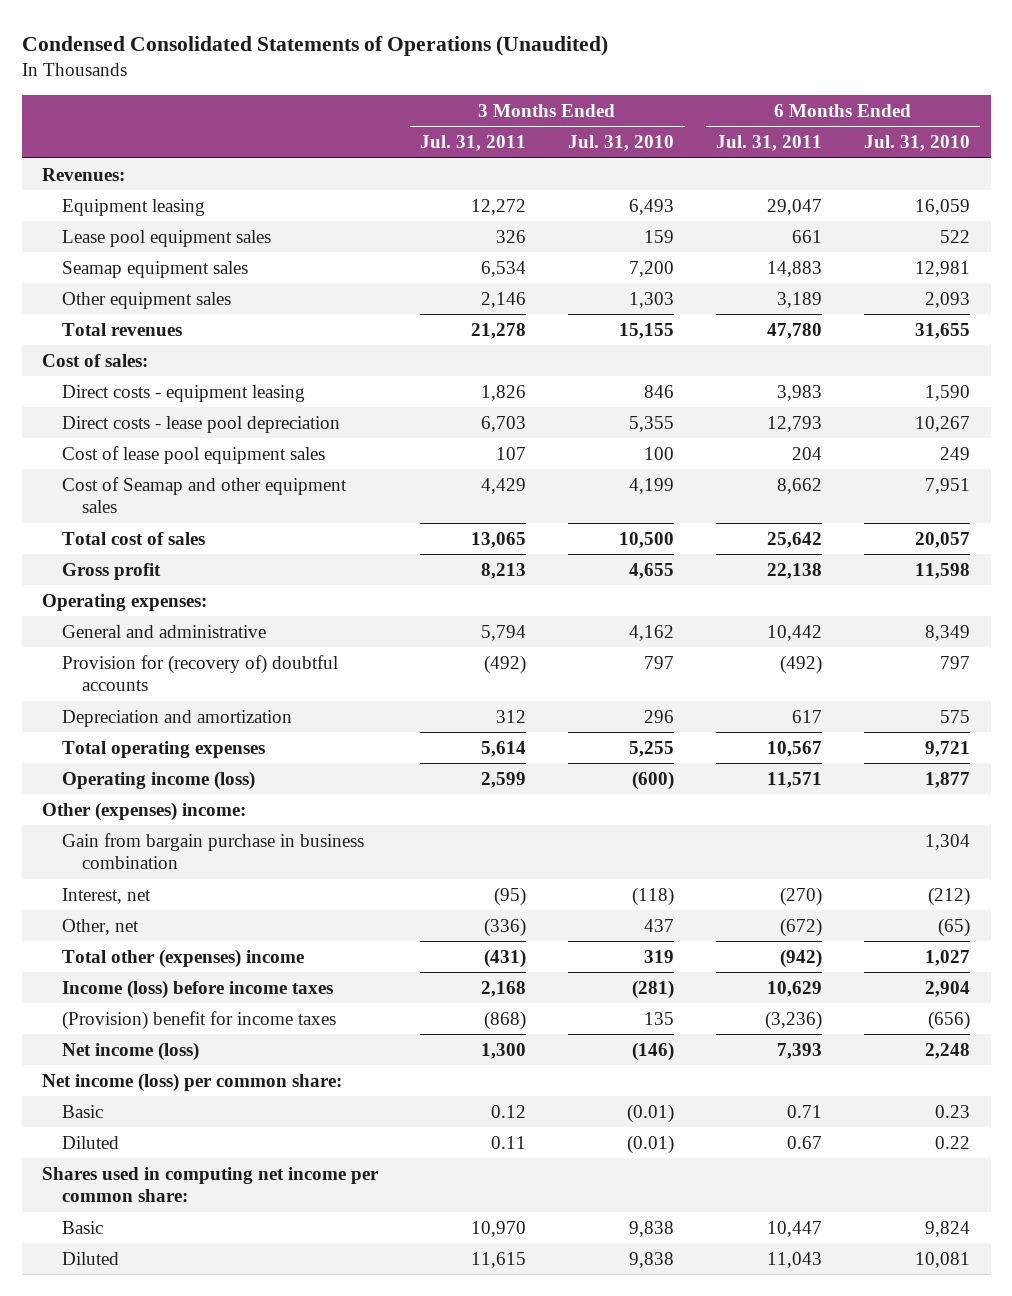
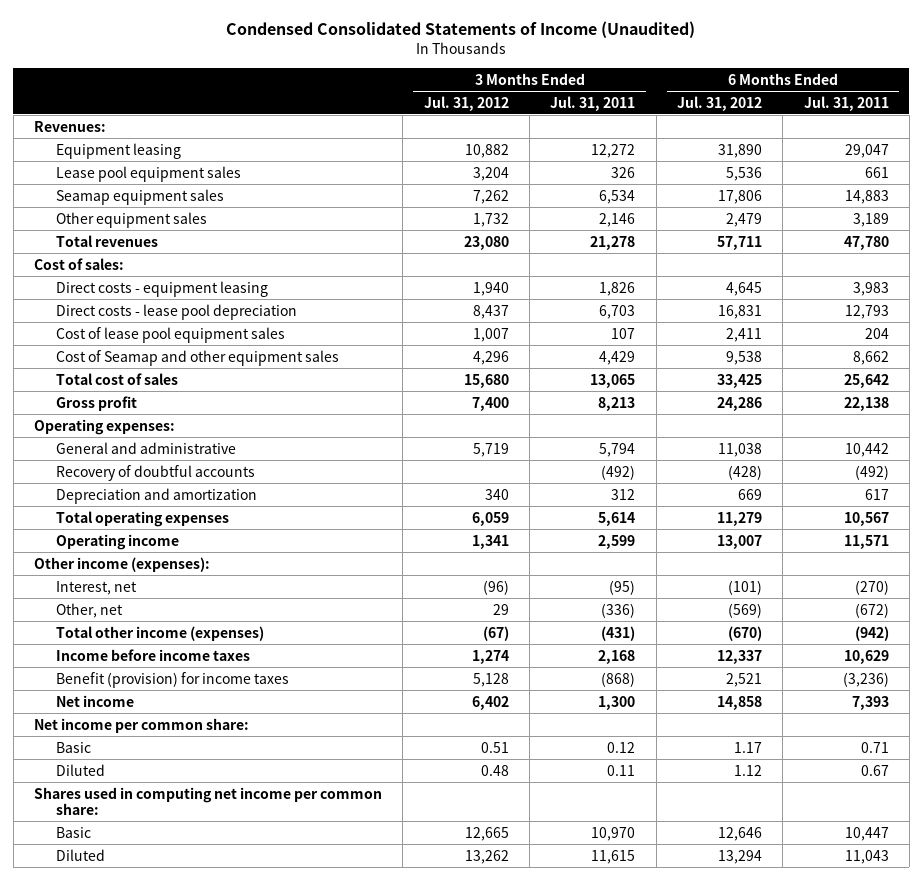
[21,35,608,56] Condensed Consolidated Statements of Operations (Unaudited) -> [226,21,696,39] Condensed Consolidated Statements of Income (Unaudited)
[568,135,675,152] Jul. 31, 2010 -> none
[863,135,970,152] Jul. 31, 2010 -> none
none -> [423,95,509,111] Jul. 31, 2012
none -> [676,95,762,111] Jul. 31, 2012
[62,654,339,692] Provision for (recovery of) doubtful accounts -> [56,464,256,481] Recovery of doubtful accounts
[62,832,365,870] Gain from bargain purchase in business combination -> none
[62,770,256,790] Operating income (loss) -> [56,533,180,550] Operating income
[42,801,247,821] Other (expenses) income: -> [34,556,211,572] Other income (expenses):
[62,948,305,968] Total other (expenses) income -> [56,625,265,641] Total other income (expenses)
[62,979,334,999] Income (loss) before income taxes -> [56,648,251,661] Income before income taxes
[62,1010,337,1030] (Provision) benefit for income taxes -> [56,671,290,688] Benefit (provision) for income taxes
[62,1041,200,1061] Net income (loss) -> [56,694,135,707] Net income
[42,1072,343,1092] Net income (loss) per common share: -> [34,717,250,733] Net income per common share:

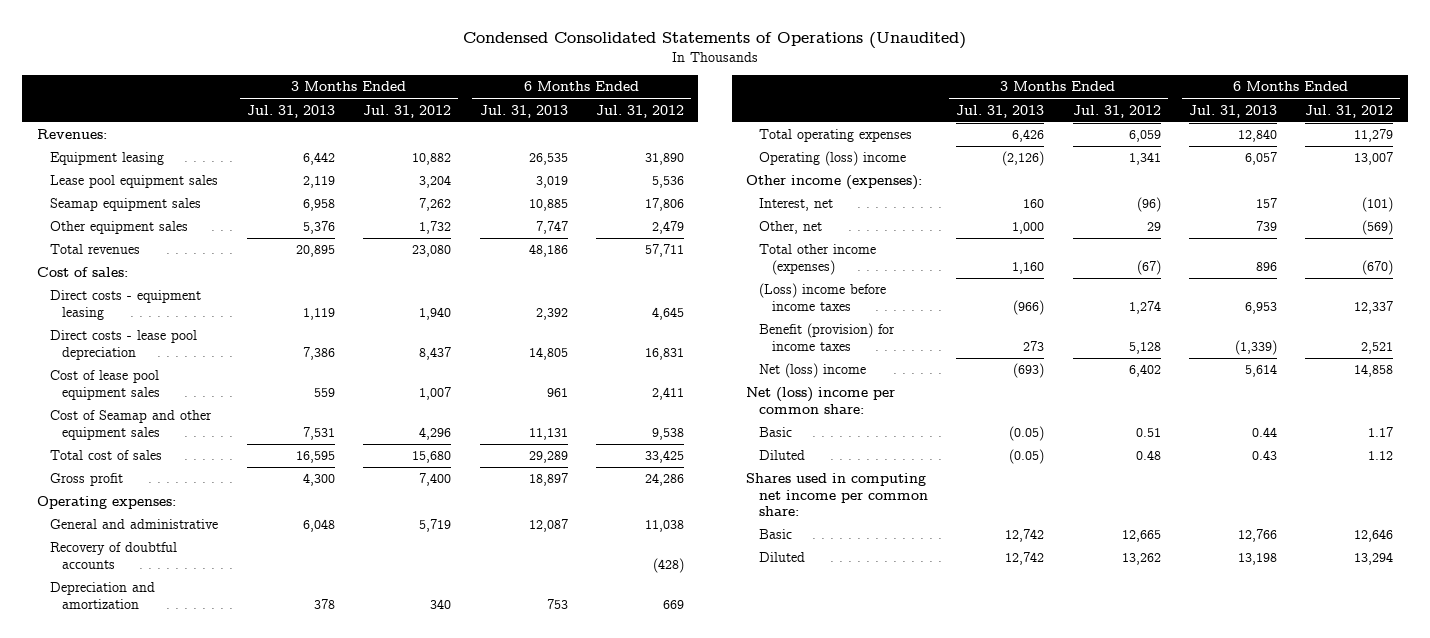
[226,21,696,39] Condensed Consolidated Statements of Income (Unaudited) -> [462,32,966,50] Condensed Consolidated Statements of Operations (Unaudited)
[550,95,636,111] Jul. 31, 2011 -> none
[803,95,889,111] Jul. 31, 2011 -> none
none -> [246,104,335,118] Jul. 31, 2013
none -> [479,104,568,118] Jul. 31, 2013
[56,533,180,550] Operating income -> [758,151,906,167] Operating (loss) income
[56,648,251,661] Income before income taxes -> [758,283,886,311] (Loss) income before income taxes
[56,694,135,707] Net income -> [758,363,866,379] Net (loss) income
[34,717,250,733] Net income per common share: -> [746,387,896,414] Net (loss) income per common share:

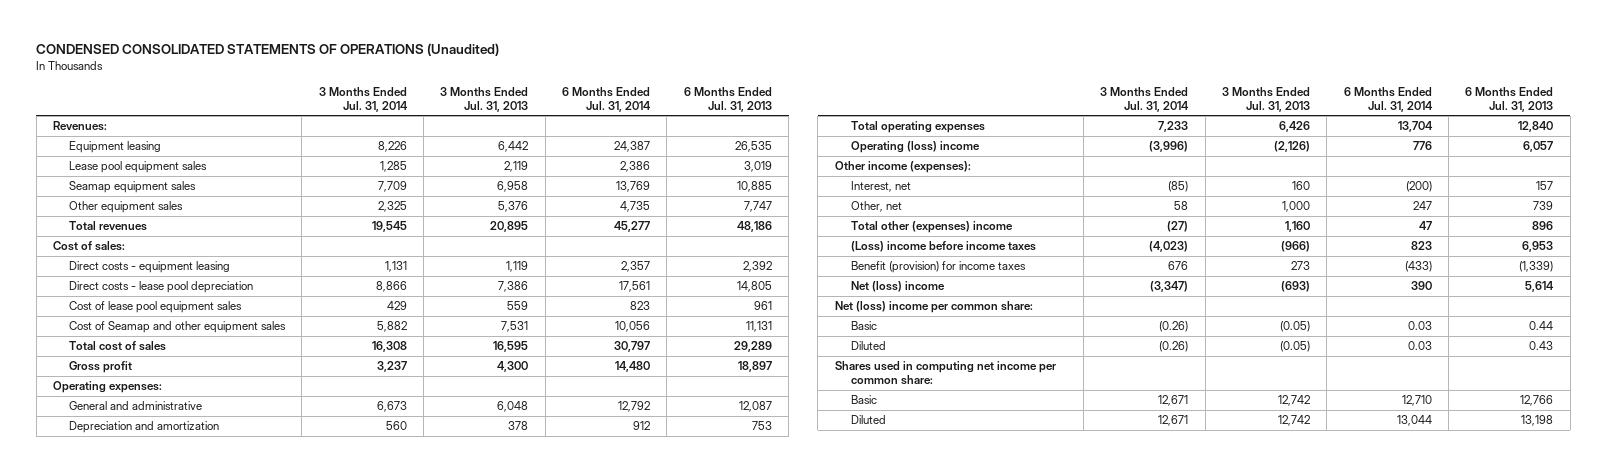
[462,32,966,50] Condensed Consolidated Statements of Operations (Unaudited) -> [36,43,500,57] CONDENSED CONSOLIDATED STATEMENTS OF OPERATIONS (Unaudited)
[363,104,452,118] Jul. 31, 2012 -> none
[595,104,684,118] Jul. 31, 2012 -> none
none -> [318,86,408,112] 3 Months Ended Jul. 31, 2014
none -> [562,86,652,112] 6 Months Ended Jul. 31, 2014
[49,542,177,569] Recovery of doubtful accounts -> none
[758,244,876,275] Total other income (expenses) -> [850,221,1013,234] Total other (expenses) income

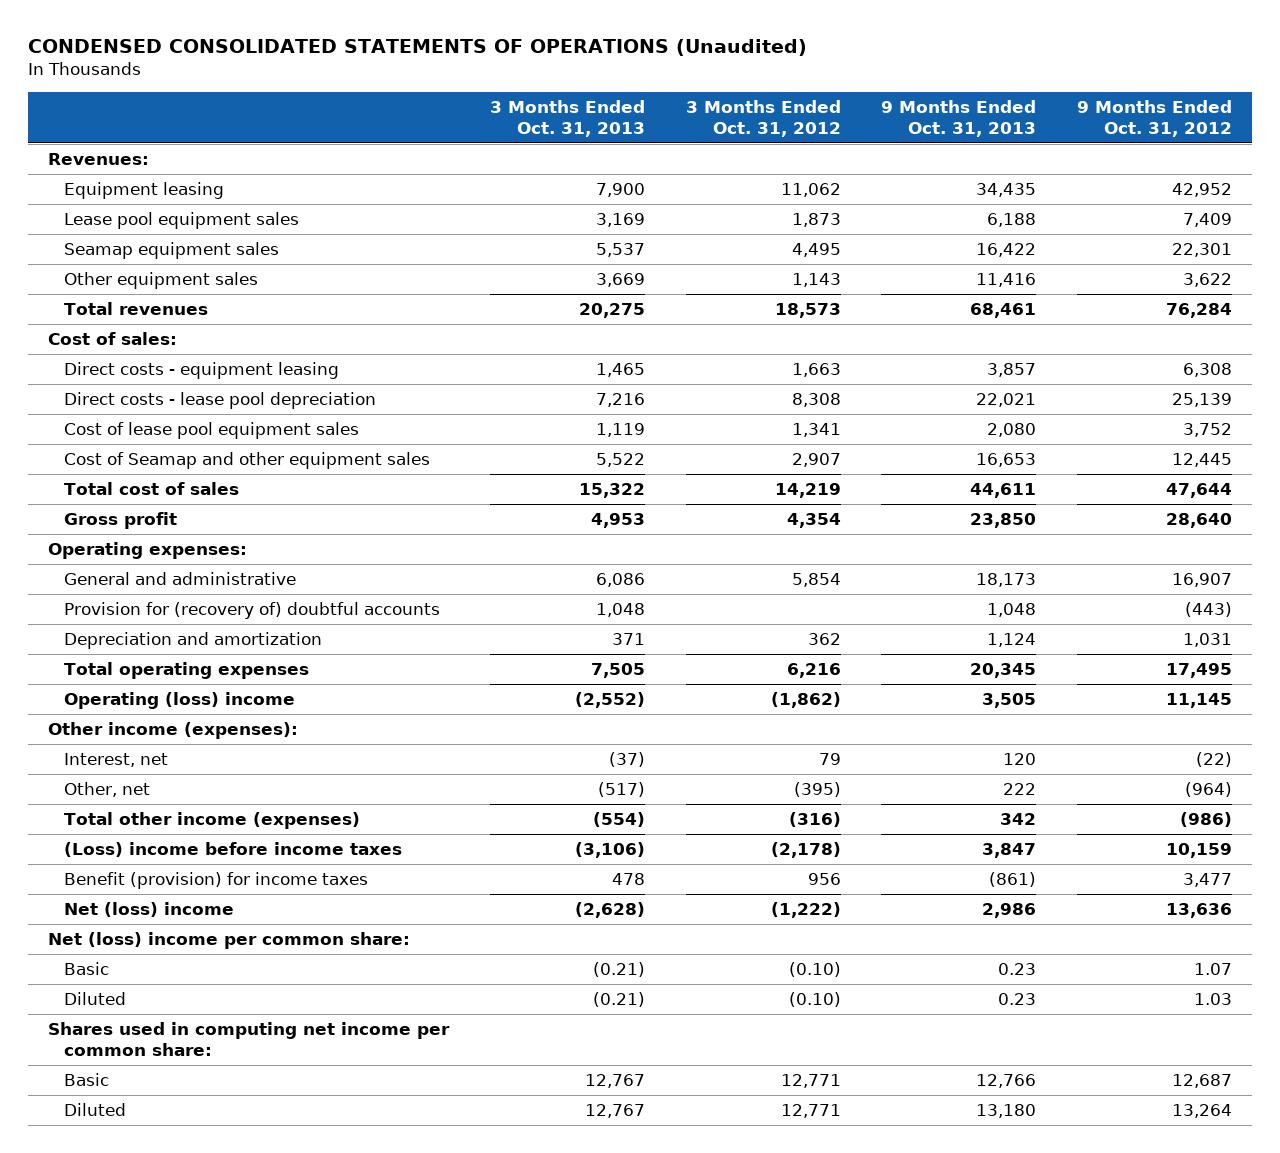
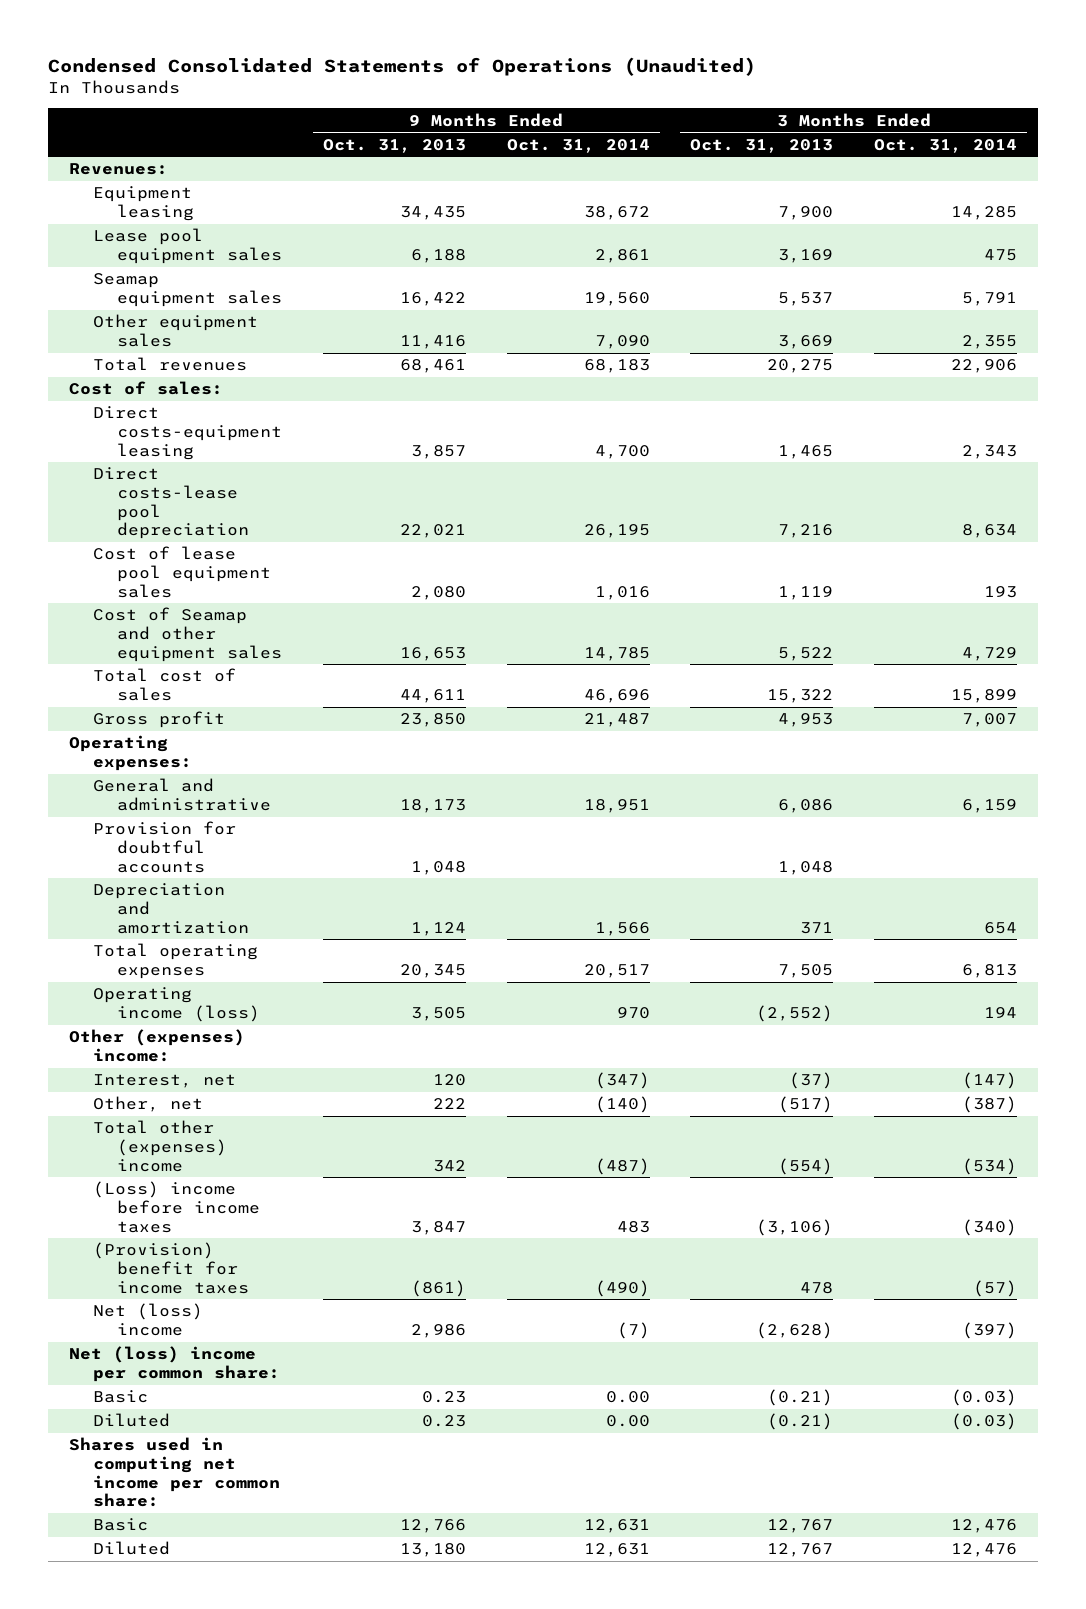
[27,39,807,57] CONDENSED CONSOLIDATED STATEMENTS OF OPERATIONS (Unaudited) -> [48,57,757,77] Condensed Consolidated Statements of Operations (Unaudited)
[685,99,841,137] 3 Months Ended Oct. 31, 2012 -> none
[1076,99,1232,137] 9 Months Ended Oct. 31, 2012 -> none
none -> [506,138,650,153] Oct. 31, 2014
none -> [874,138,1018,153] Oct. 31, 2014
[63,361,339,379] Direct costs - equipment leasing -> [92,406,283,460] Direct costs-equipment leasing
[63,391,376,409] Direct costs - lease pool depreciation -> [92,467,250,540] Direct costs-lease pool depreciation
[63,601,440,619] Provision for (recovery of) doubtful accounts -> [92,821,236,873] Provision for doubtful accounts
[63,691,295,709] Operating (loss) income -> [92,987,261,1022] Operating income (loss)
[48,721,299,739] Other income (expenses): -> [68,1029,245,1062] Other (expenses) income:
[63,811,360,829] Total other income (expenses) -> [92,1120,228,1172] Total other (expenses) income
[63,871,368,889] Benefit (provision) for income taxes -> [92,1242,250,1294] (Provision) benefit for income taxes

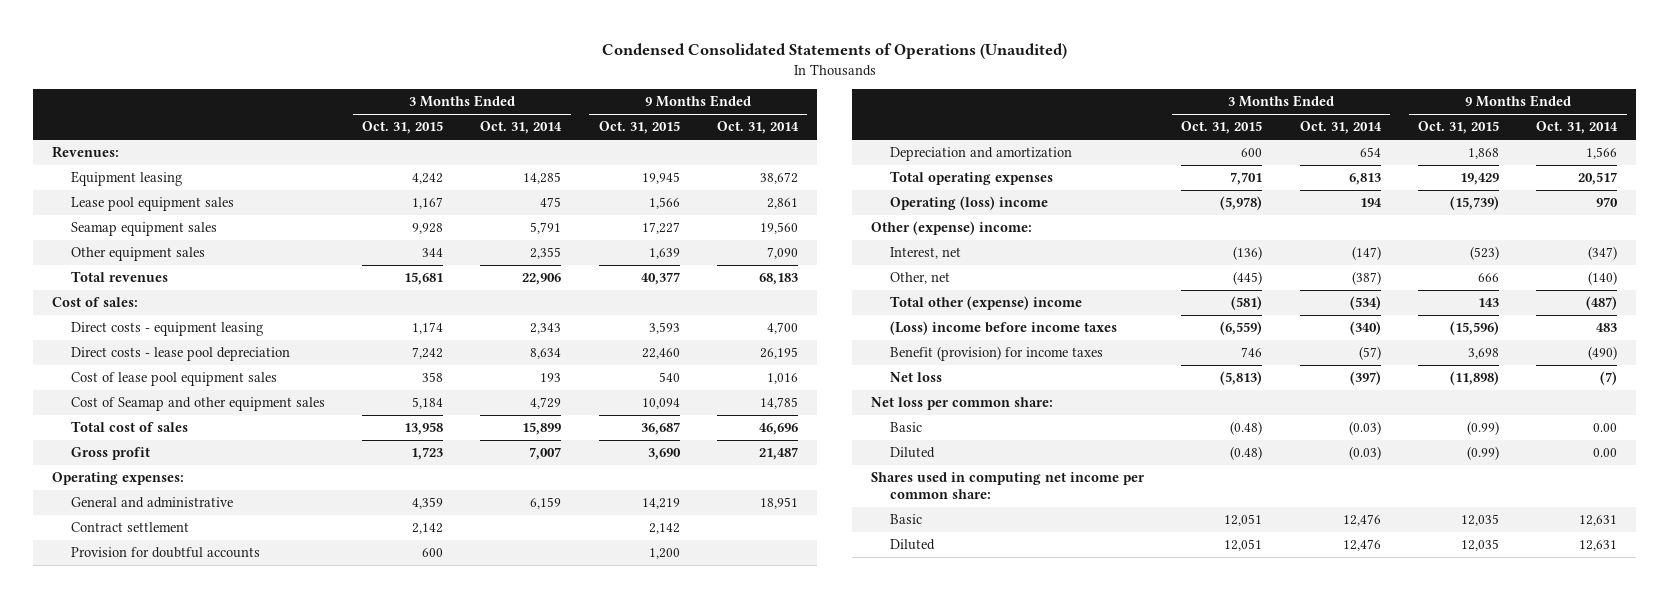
[323,138,467,153] Oct. 31, 2013 -> none
[690,138,834,153] Oct. 31, 2013 -> none
none -> [362,121,444,135] Oct. 31, 2015
none -> [598,121,680,135] Oct. 31, 2015
[92,406,283,460] Direct costs-equipment leasing -> [70,322,263,337] Direct costs - equipment leasing
[92,467,250,540] Direct costs-lease pool depreciation -> [70,347,290,362] Direct costs - lease pool depreciation
none -> [70,522,189,533] Contract settlement
[92,987,261,1022] Operating income (loss) -> [890,196,1049,211] Operating (loss) income
[68,1029,245,1062] Other (expenses) income: -> [871,221,1033,236] Other (expense) income:
[92,1120,228,1172] Total other (expenses) income -> [890,296,1083,311] Total other (expense) income
[92,1242,250,1294] (Provision) benefit for income taxes -> [890,346,1104,362] Benefit (provision) for income taxes
[92,1303,203,1336] Net (loss) income -> [890,372,943,383] Net loss
[68,1346,280,1382] Net (loss) income per common share: -> [871,397,1054,411] Net loss per common share:

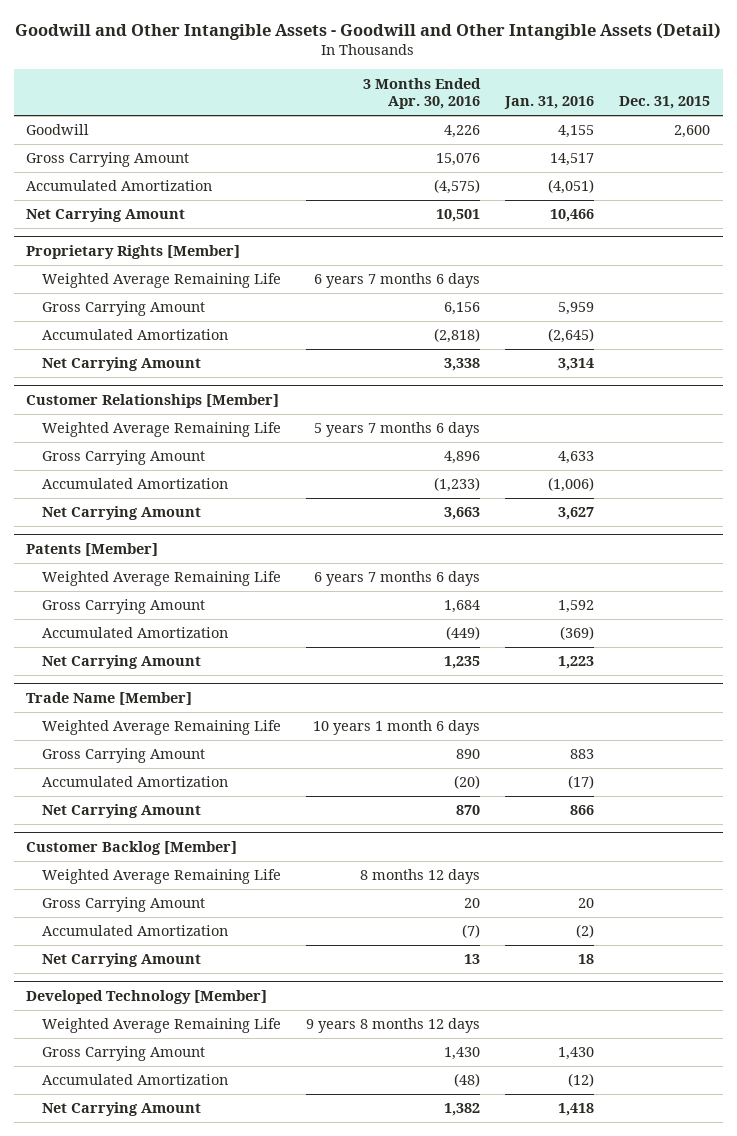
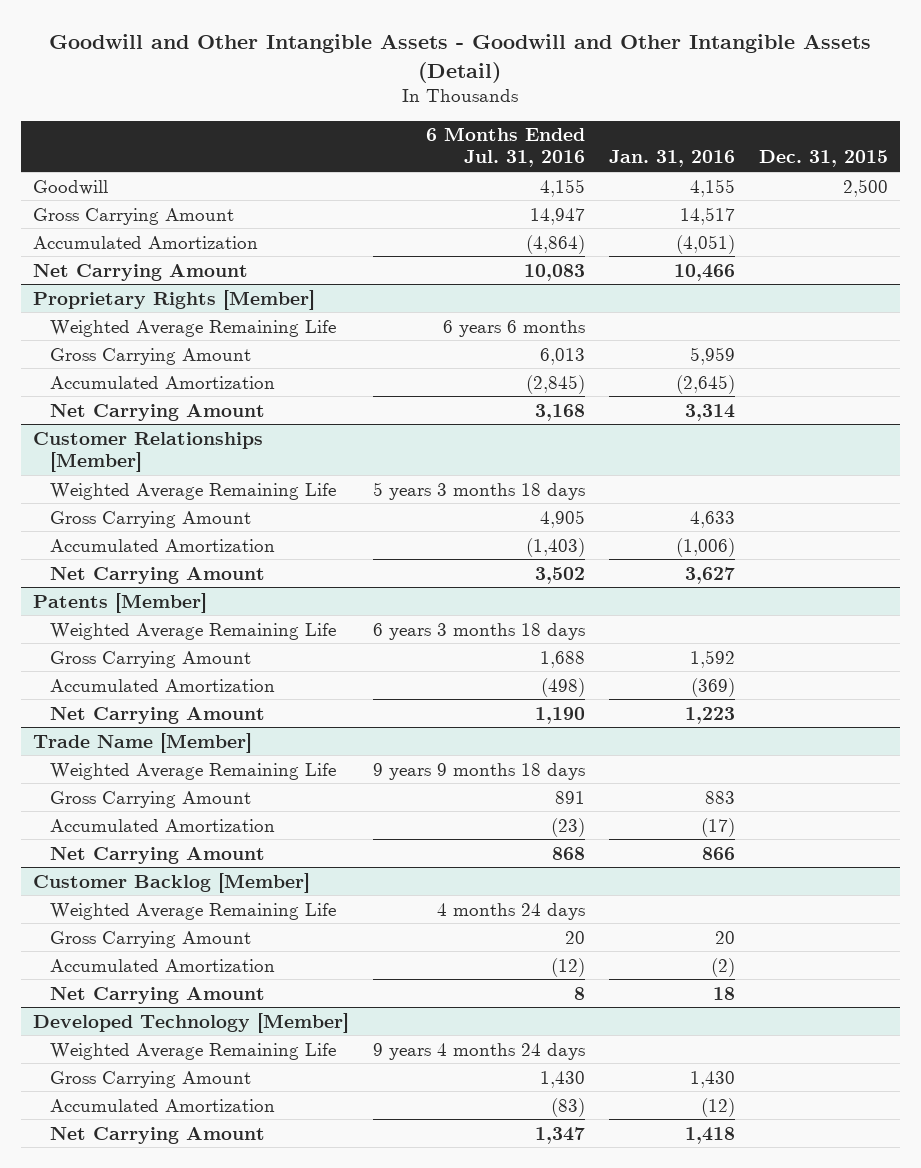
[362,77,481,110] 3 Months Ended Apr. 30, 2016 -> none
none -> [425,127,585,168] 6 Months Ended Jul. 31, 2016
[674,125,711,139] 2,600 -> [842,178,888,197] 2,500

